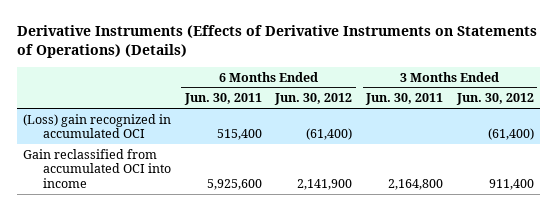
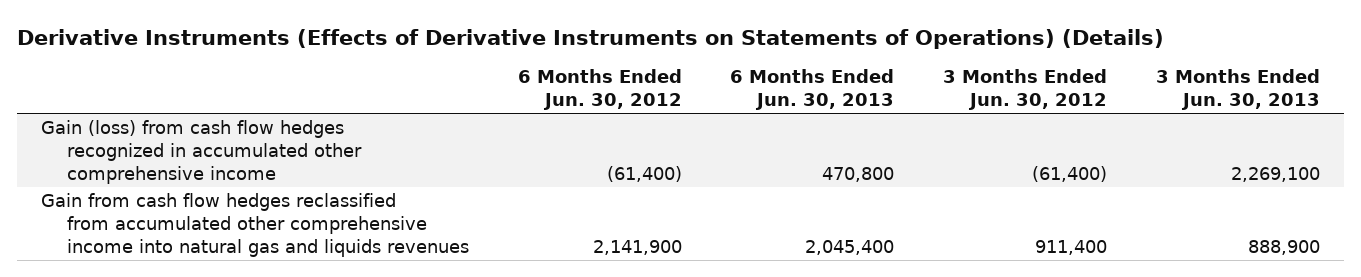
[183,93,262,106] Jun. 30, 2011 -> none
[365,93,444,106] Jun. 30, 2011 -> none
none -> [730,69,895,111] 6 Months Ended Jun. 30, 2013
none -> [1155,69,1320,111] 3 Months Ended Jun. 30, 2013
[23,113,172,139] (Loss) gain recognized in accumulated OCI -> [41,120,363,184] Gain (loss) from cash flow hedges recognized in accumulated other comprehensive income
[23,148,171,188] Gain reclassified from accumulated OCI into income -> [41,193,470,257] Gain from cash flow hedges reclassified from accumulated other comprehensive income into natural gas and liquids revenues

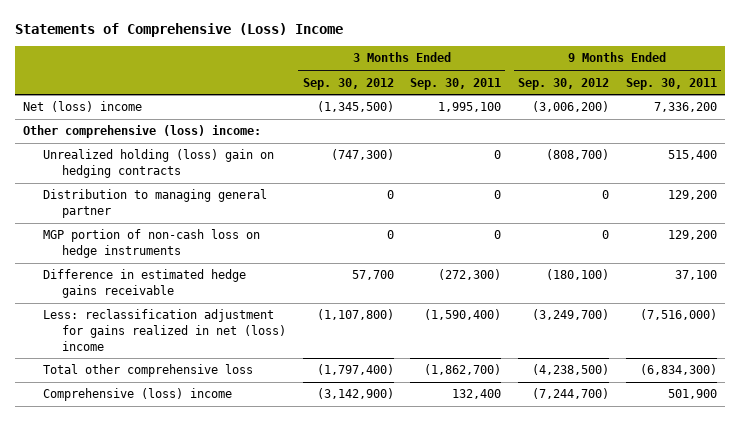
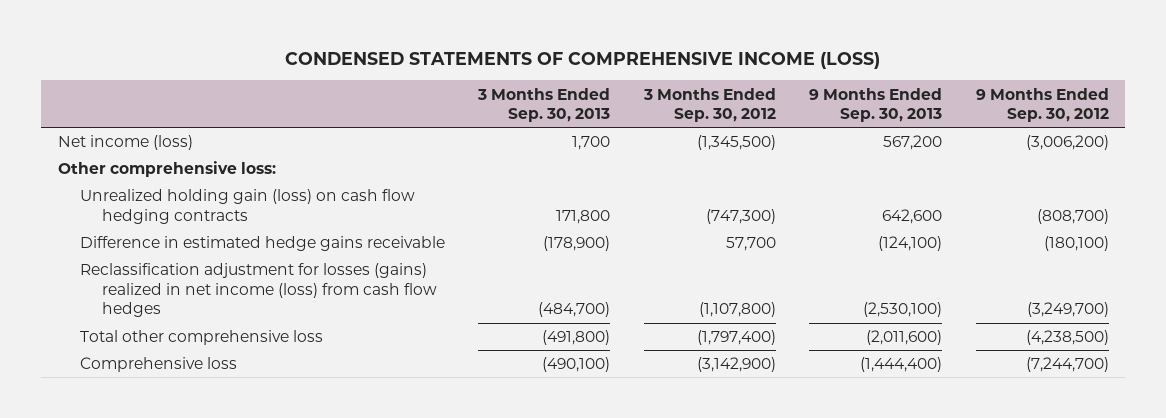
[15,22,344,37] Statements of Comprehensive (Loss) Income -> [285,52,881,70] CONDENSED STATEMENTS OF COMPREHENSIVE INCOME (LOSS)
[410,77,502,90] Sep. 30, 2011 -> none
[625,77,717,90] Sep. 30, 2011 -> none
none -> [477,87,611,123] 3 Months Ended Sep. 30, 2013
none -> [809,87,943,123] 9 Months Ended Sep. 30, 2013
[42,189,267,219] Distribution to managing general partner -> none
[42,229,260,259] MGP portion of non-cash loss on hedge instruments -> none
[23,101,143,113] Net (loss) income -> [57,135,193,151] Net income (loss)
[23,125,262,139] Other comprehensive (loss) income: -> [57,161,276,178] Other comprehensive loss:
[42,149,274,179] Unrealized holding (loss) gain on hedging contracts -> [79,189,415,224] Unrealized holding gain (loss) on cash flow hedging contracts
[42,309,287,351] Less: reclassification adjustment for gains realized in net (loss) income -> [79,263,438,318] Reclassification adjustment for losses (gains) realized in net income (loss) from cash flow hedges
[42,388,232,402] Comprehensive (loss) income -> [79,357,237,373] Comprehensive loss

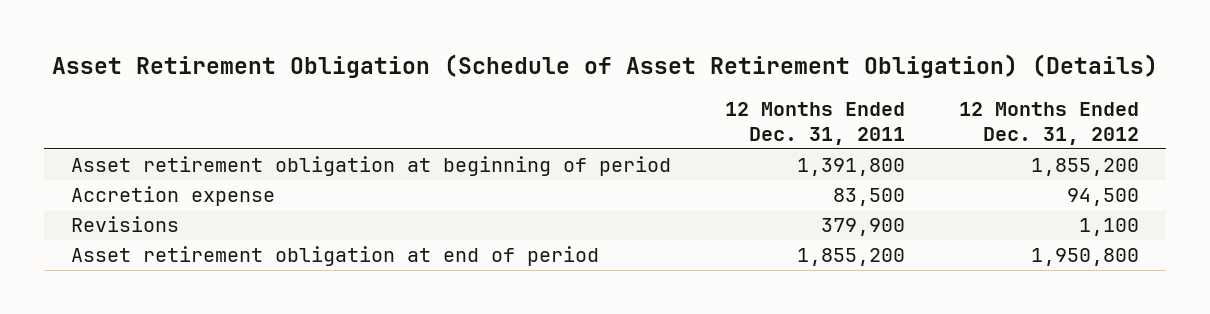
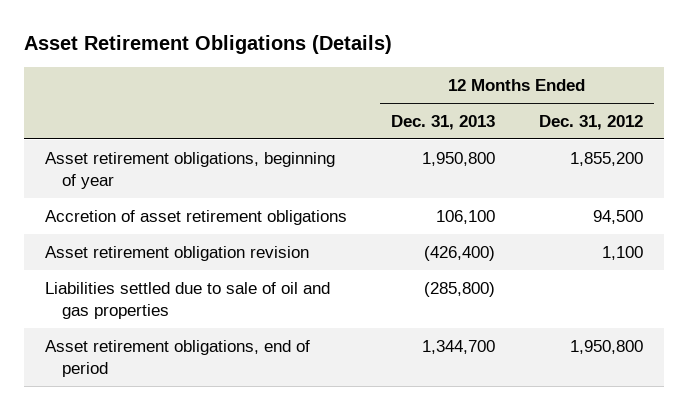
[51,54,1158,79] Asset Retirement Obligation (Schedule of Asset Retirement Obligation) (Details) -> [23,35,392,55] Asset Retirement Obligations (Details)
[724,102,905,145] 12 Months Ended Dec. 31, 2011 -> none
none -> [390,114,495,130] Dec. 31, 2013
[70,156,671,177] Asset retirement obligation at beginning of period -> [45,151,336,190] Asset retirement obligations, beginning of year
[70,186,275,207] Accretion expense -> [45,209,348,225] Accretion of asset retirement obligations
[70,216,179,233] Revisions -> [45,245,310,261] Asset retirement obligation revision
none -> [45,281,331,320] Liabilities settled due to sale of oil and gas properties
[70,246,599,267] Asset retirement obligation at end of period -> [45,339,311,378] Asset retirement obligations, end of period

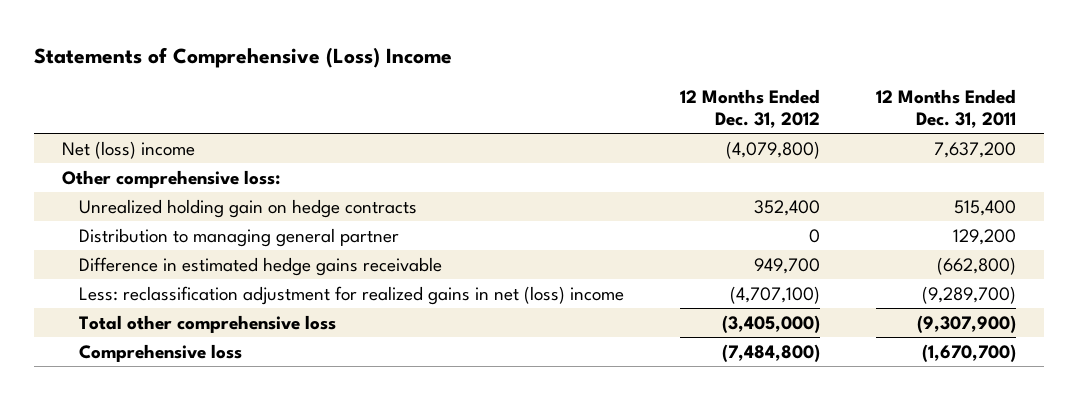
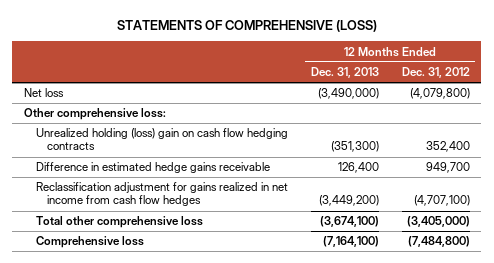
[34,47,453,69] Statements of Comprehensive (Loss) Income -> [116,19,377,32] STATEMENTS OF COMPREHENSIVE (LOSS)
[876,88,1017,129] 12 Months Ended Dec. 31, 2011 -> none
none -> [310,67,379,79] Dec. 31, 2013
[62,140,196,159] Net (loss) income -> [23,88,64,98] Net loss
[78,227,399,247] Distribution to managing general partner -> none
[78,198,417,218] Unrealized holding gain on hedge contracts -> [35,128,288,151] Unrealized holding (loss) gain on cash flow hedging contracts
[78,285,624,305] Less: reclassification adjustment for realized gains in net (loss) income -> [35,182,288,207] Reclassification adjustment for gains realized in net income from cash flow hedges

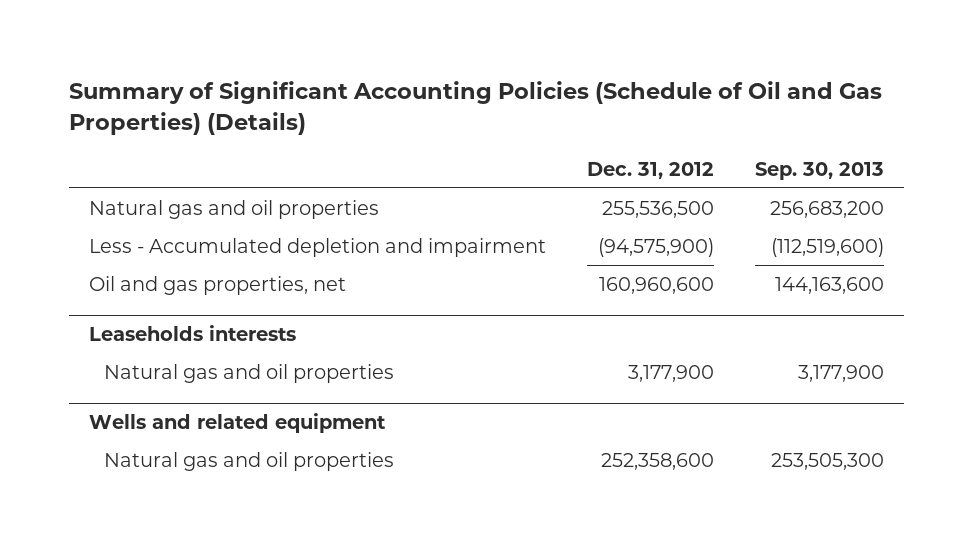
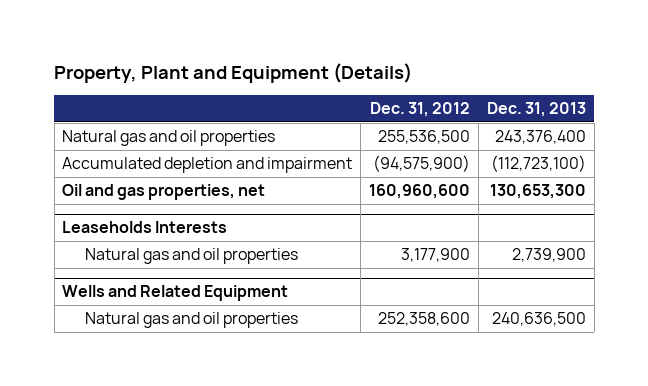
[68,81,882,135] Summary of Significant Accounting Policies (Schedule of Oil and Gas Properties) (Details) -> [54,62,413,83] Property, Plant and Equipment (Details)
[754,161,884,180] Sep. 30, 2013 -> none
none -> [486,101,586,117] Dec. 31, 2013
[89,237,547,257] Less - Accumulated depletion and impairment -> [62,157,353,174] Accumulated depletion and impairment
[89,325,297,342] Leaseholds interests -> [62,221,228,234] Leaseholds Interests
[89,413,387,434] Wells and related equipment -> [62,285,289,302] Wells and Related Equipment

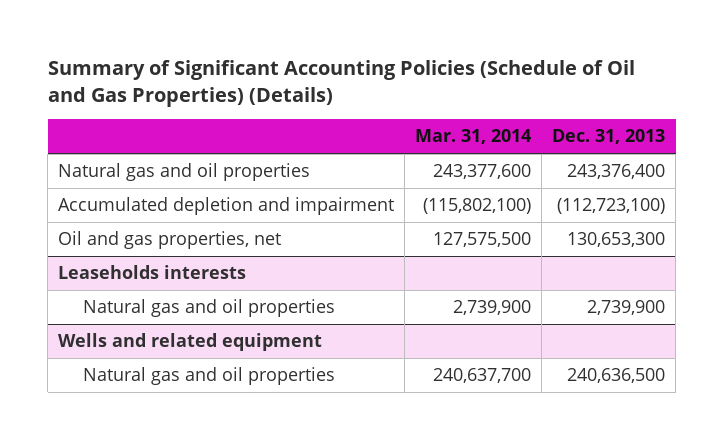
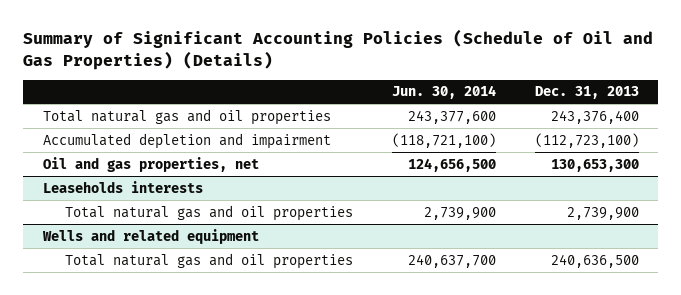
[415,129,532,145] Mar. 31, 2014 -> none
none -> [391,85,496,100] Jun. 30, 2014
[58,163,311,182] Natural gas and oil properties -> [42,108,331,125] Total natural gas and oil properties
[82,299,335,318] Natural gas and oil properties -> [64,204,353,221] Total natural gas and oil properties
[82,367,335,386] Natural gas and oil properties -> [64,252,353,269] Total natural gas and oil properties

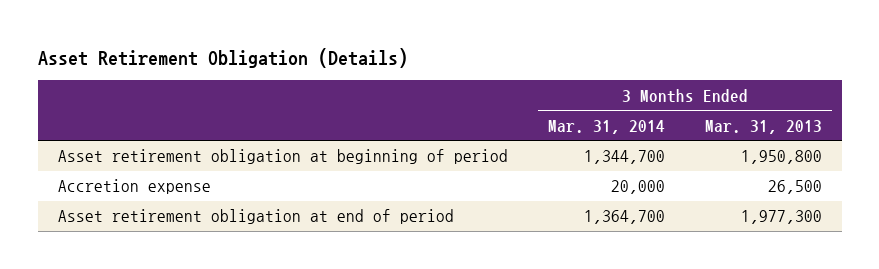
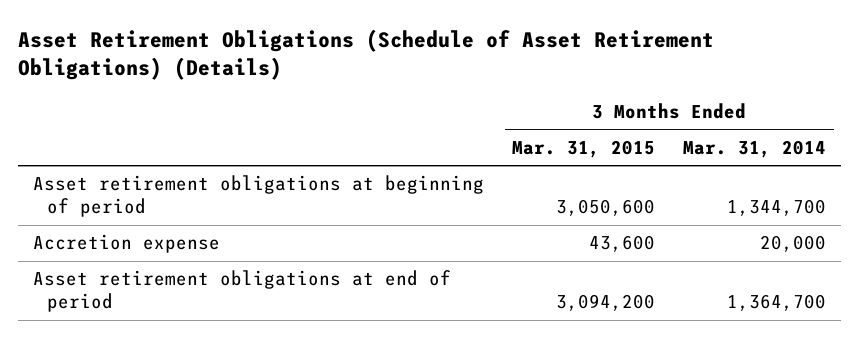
[37,47,408,68] Asset Retirement Obligation (Details) -> [18,28,715,81] Asset Retirement Obligations (Schedule of Asset Retirement Obligations) (Details)
[704,119,822,134] Mar. 31, 2013 -> none
none -> [512,139,656,158] Mar. 31, 2015
[57,149,508,165] Asset retirement obligation at beginning of period -> [32,175,484,218] Asset retirement obligations at beginning of period
[57,209,454,225] Asset retirement obligation at end of period -> [32,270,451,313] Asset retirement obligations at end of period

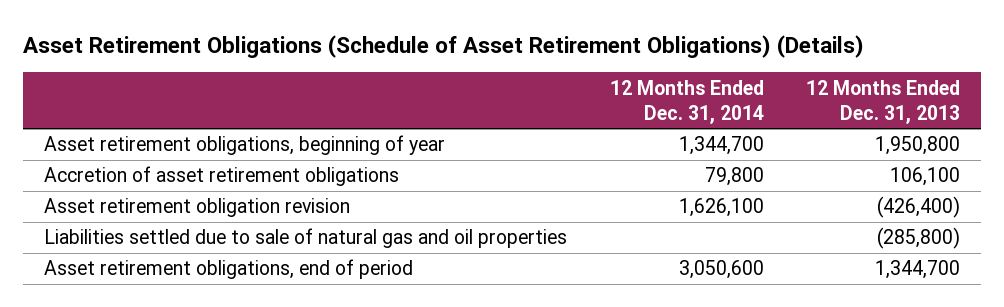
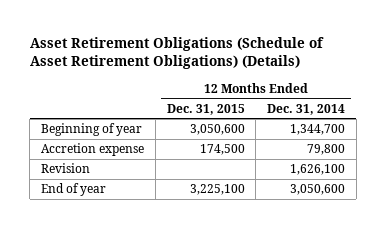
[806,79,961,124] 12 Months Ended Dec. 31, 2013 -> none
none -> [166,103,245,115] Dec. 31, 2015
[44,228,568,249] Liabilities settled due to sale of natural gas and oil properties -> none
[44,135,446,156] Asset retirement obligations, beginning of year -> [41,123,143,137] Beginning of year
[44,166,400,187] Accretion of asset retirement obligations -> [41,143,145,157] Accretion expense
[44,198,351,218] Asset retirement obligation revision -> [41,163,91,174] Revision
[44,259,414,280] Asset retirement obligations, end of period -> [41,183,107,197] End of year

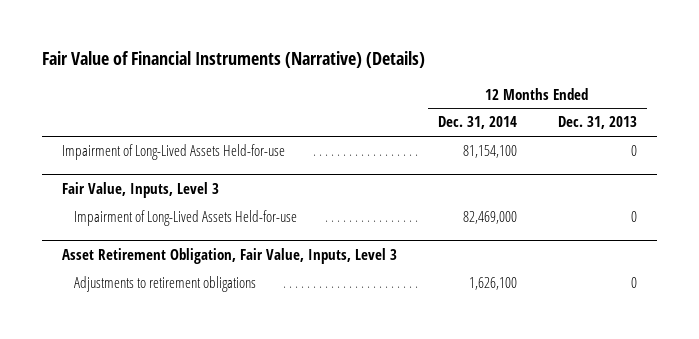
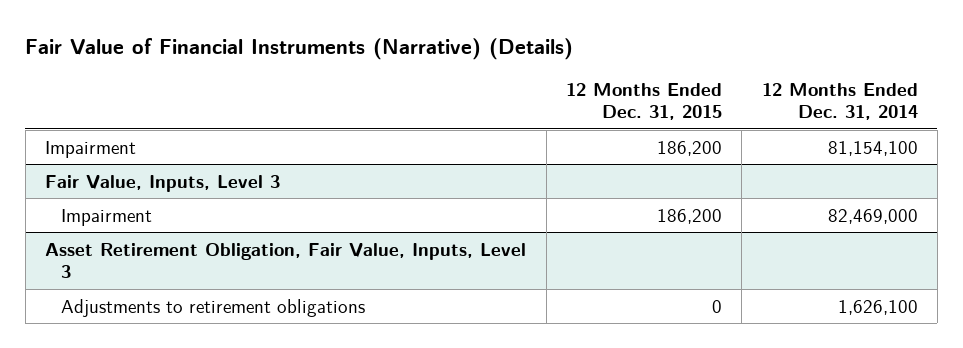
[557,116,637,130] Dec. 31, 2013 -> none
none -> [565,82,722,121] 12 Months Ended Dec. 31, 2015
[62,144,286,161] Impairment of Long-Lived Assets Held-for-use -> [45,140,137,158] Impairment
[74,210,298,227] Impairment of Long-Lived Assets Held-for-use -> [61,208,153,226] Impairment

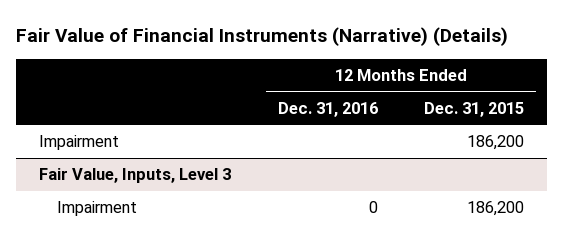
[761,82,918,121] 12 Months Ended Dec. 31, 2014 -> none
none -> [277,101,378,117] Dec. 31, 2016
[45,242,527,278] Asset Retirement Obligation, Fair Value, Inputs, Level 3 -> none
[61,298,366,317] Adjustments to retirement obligations -> none

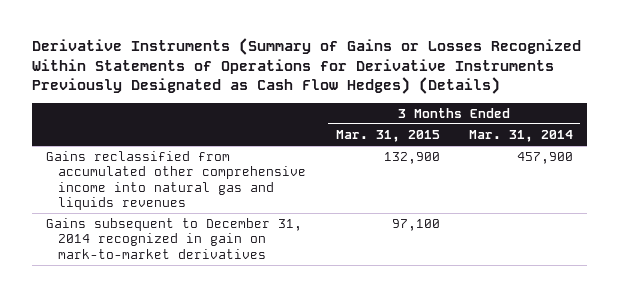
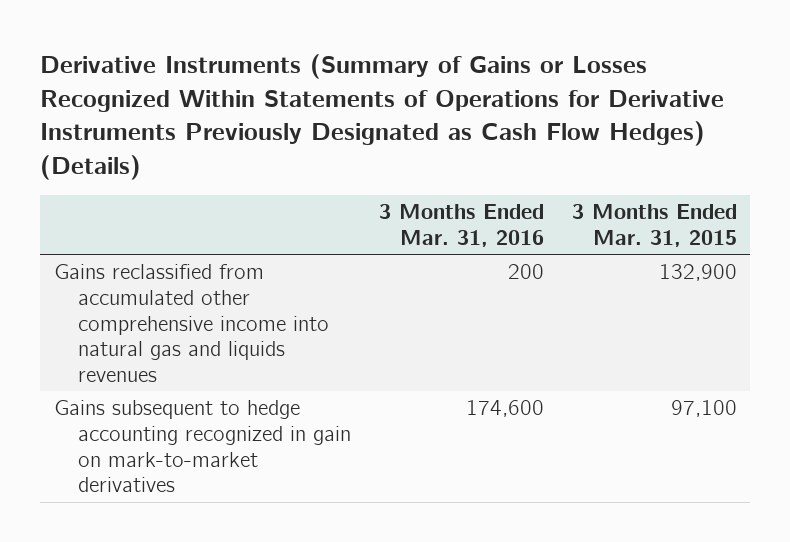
[468,129,573,142] Mar. 31, 2014 -> none
none -> [378,204,544,247] 3 Months Ended Mar. 31, 2016
[46,218,303,259] Gains subsequent to December 31, 2014 recognized in gain on mark-to-market derivatives -> [53,400,352,493] Gains subsequent to hedge accounting recognized in gain on mark-to-market derivatives

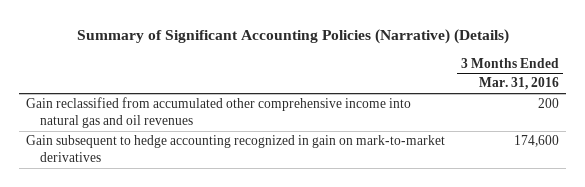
[40,54,725,180] Derivative Instruments (Summary of Gains or Losses Recognized Within Statements of Operations for Derivative Instruments Previously Designated as Cash Flow Hedges) (Details) -> [76,28,509,44] Summary of Significant Accounting Policies (Narrative) (Details)
[571,204,737,247] 3 Months Ended Mar. 31, 2015 -> none
[53,264,330,383] Gains reclassified from accumulated other comprehensive income into natural gas and liquids revenues -> [26,97,412,129] Gain reclassified from accumulated other comprehensive income into natural gas and oil revenues
[53,400,352,493] Gains subsequent to hedge accounting recognized in gain on mark-to-market derivatives -> [26,135,446,163] Gain subsequent to hedge accounting recognized in gain on mark-to-market derivatives

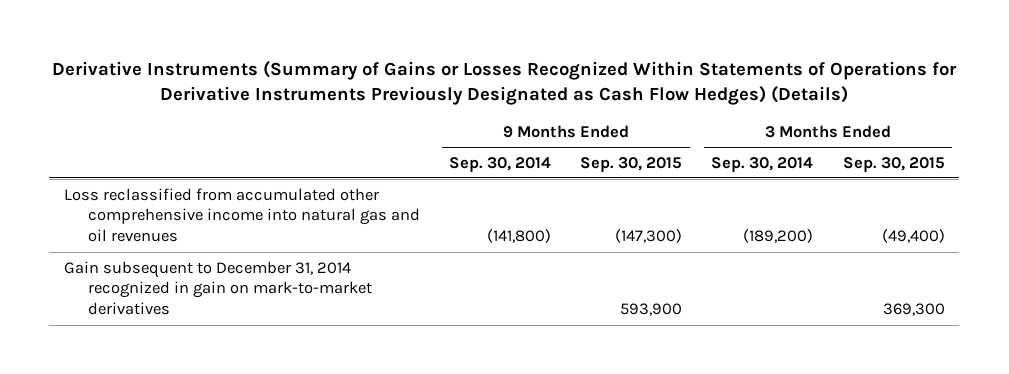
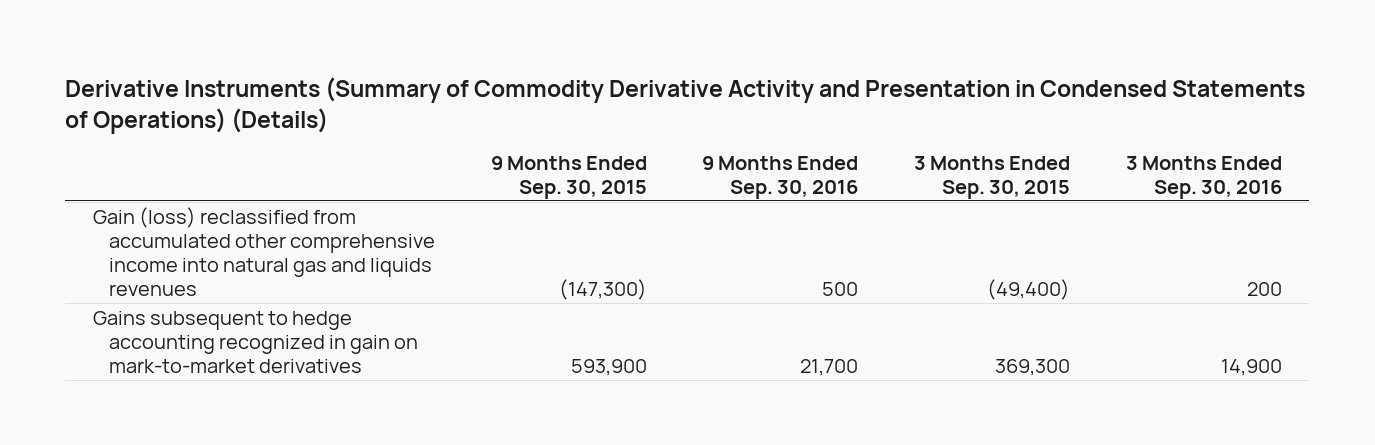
[52,60,958,105] Derivative Instruments (Summary of Gains or Losses Recognized Within Statements of Operations for Derivative Instruments Previously Designated as Cash Flow Hedges) (Details) -> [65,76,1306,134] Derivative Instruments (Summary of Commodity Derivative Activity and Presentation in Condensed Statements of Operations) (Details)
[449,156,552,172] Sep. 30, 2014 -> none
[711,156,814,172] Sep. 30, 2014 -> none
none -> [702,155,859,199] 9 Months Ended Sep. 30, 2016
none -> [1125,155,1282,199] 3 Months Ended Sep. 30, 2016
[64,187,420,243] Loss reclassified from accumulated other comprehensive income into natural gas and oil revenues -> [93,206,436,296] Gain (loss) reclassified from accumulated other comprehensive income into natural gas and liquids revenues
[64,260,372,316] Gain subsequent to December 31, 2014 recognized in gain on mark-to-market derivatives -> [93,310,419,373] Gains subsequent to hedge accounting recognized in gain on mark-to-market derivatives

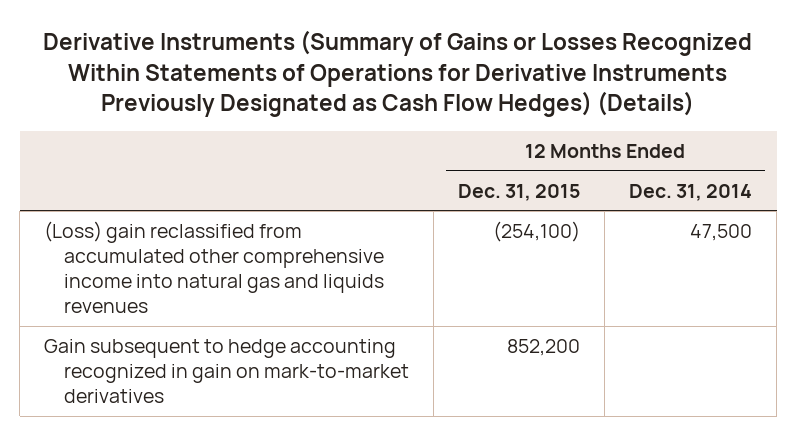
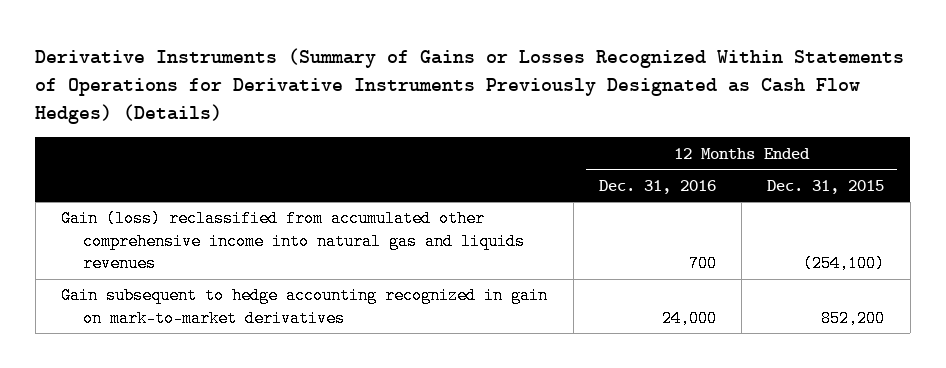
[629,183,753,201] Dec. 31, 2014 -> none
none -> [598,179,716,194] Dec. 31, 2016
[44,221,385,314] (Loss) gain reclassified from accumulated other comprehensive income into natural gas and liquids revenues -> [61,210,526,273] Gain (loss) reclassified from accumulated other comprehensive income into natural gas and liquids revenues

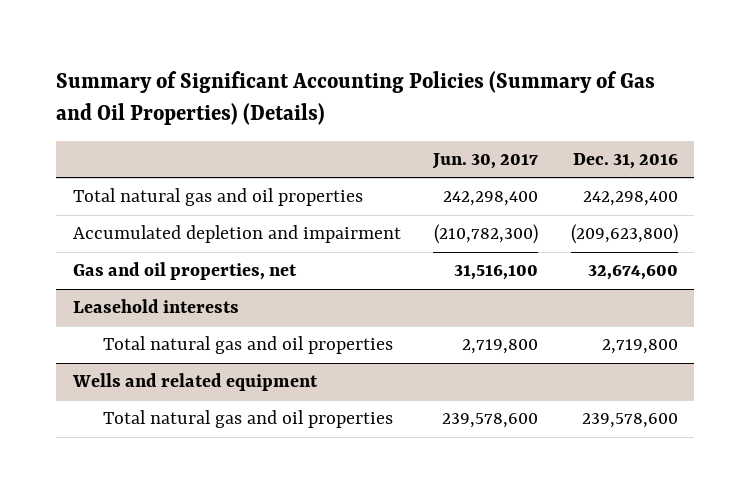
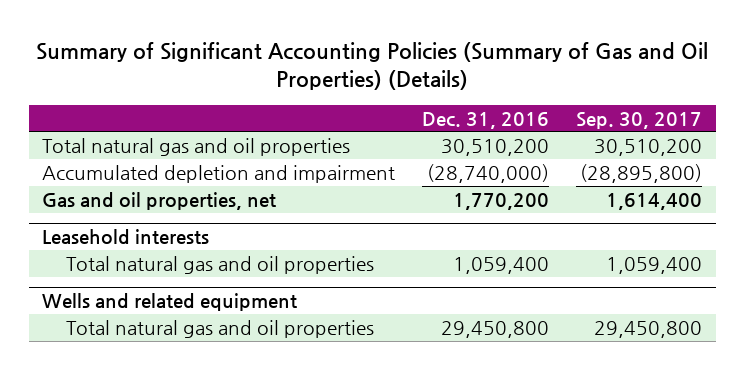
[432,152,539,169] Jun. 30, 2017 -> none
none -> [576,111,703,129] Sep. 30, 2017
[582,191,678,207] 242,298,400 -> [441,138,550,156] 30,510,200
[570,224,678,245] (209,623,800) -> [427,163,550,183] (28,740,000)
[587,265,678,281] 32,674,600 -> [453,192,550,210] 1,770,200
[601,339,678,355] 2,719,800 -> [453,256,550,274] 1,059,400
[581,413,678,429] 239,578,600 -> [441,320,550,338] 29,450,800

